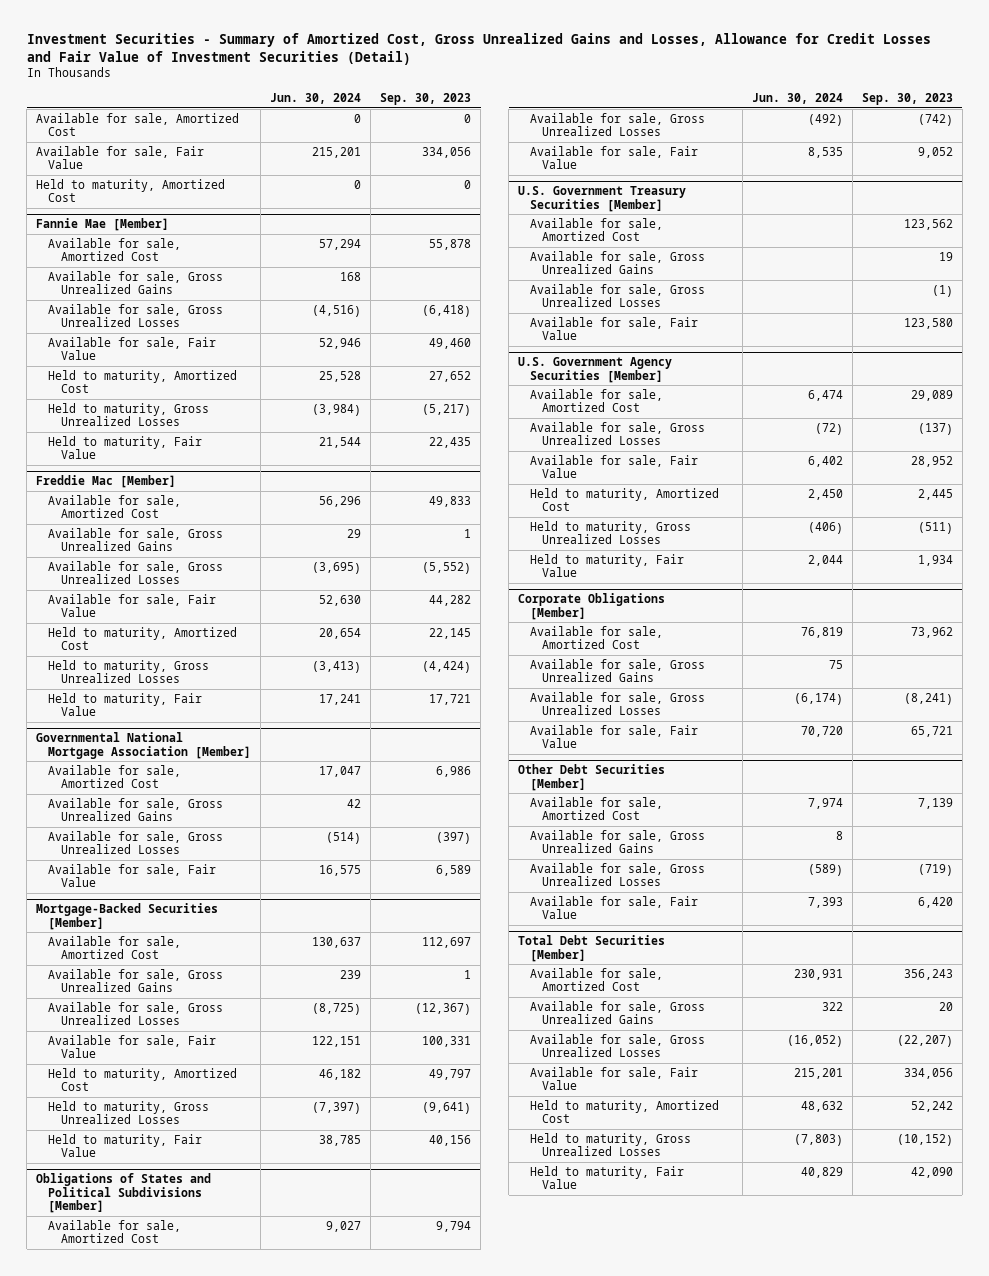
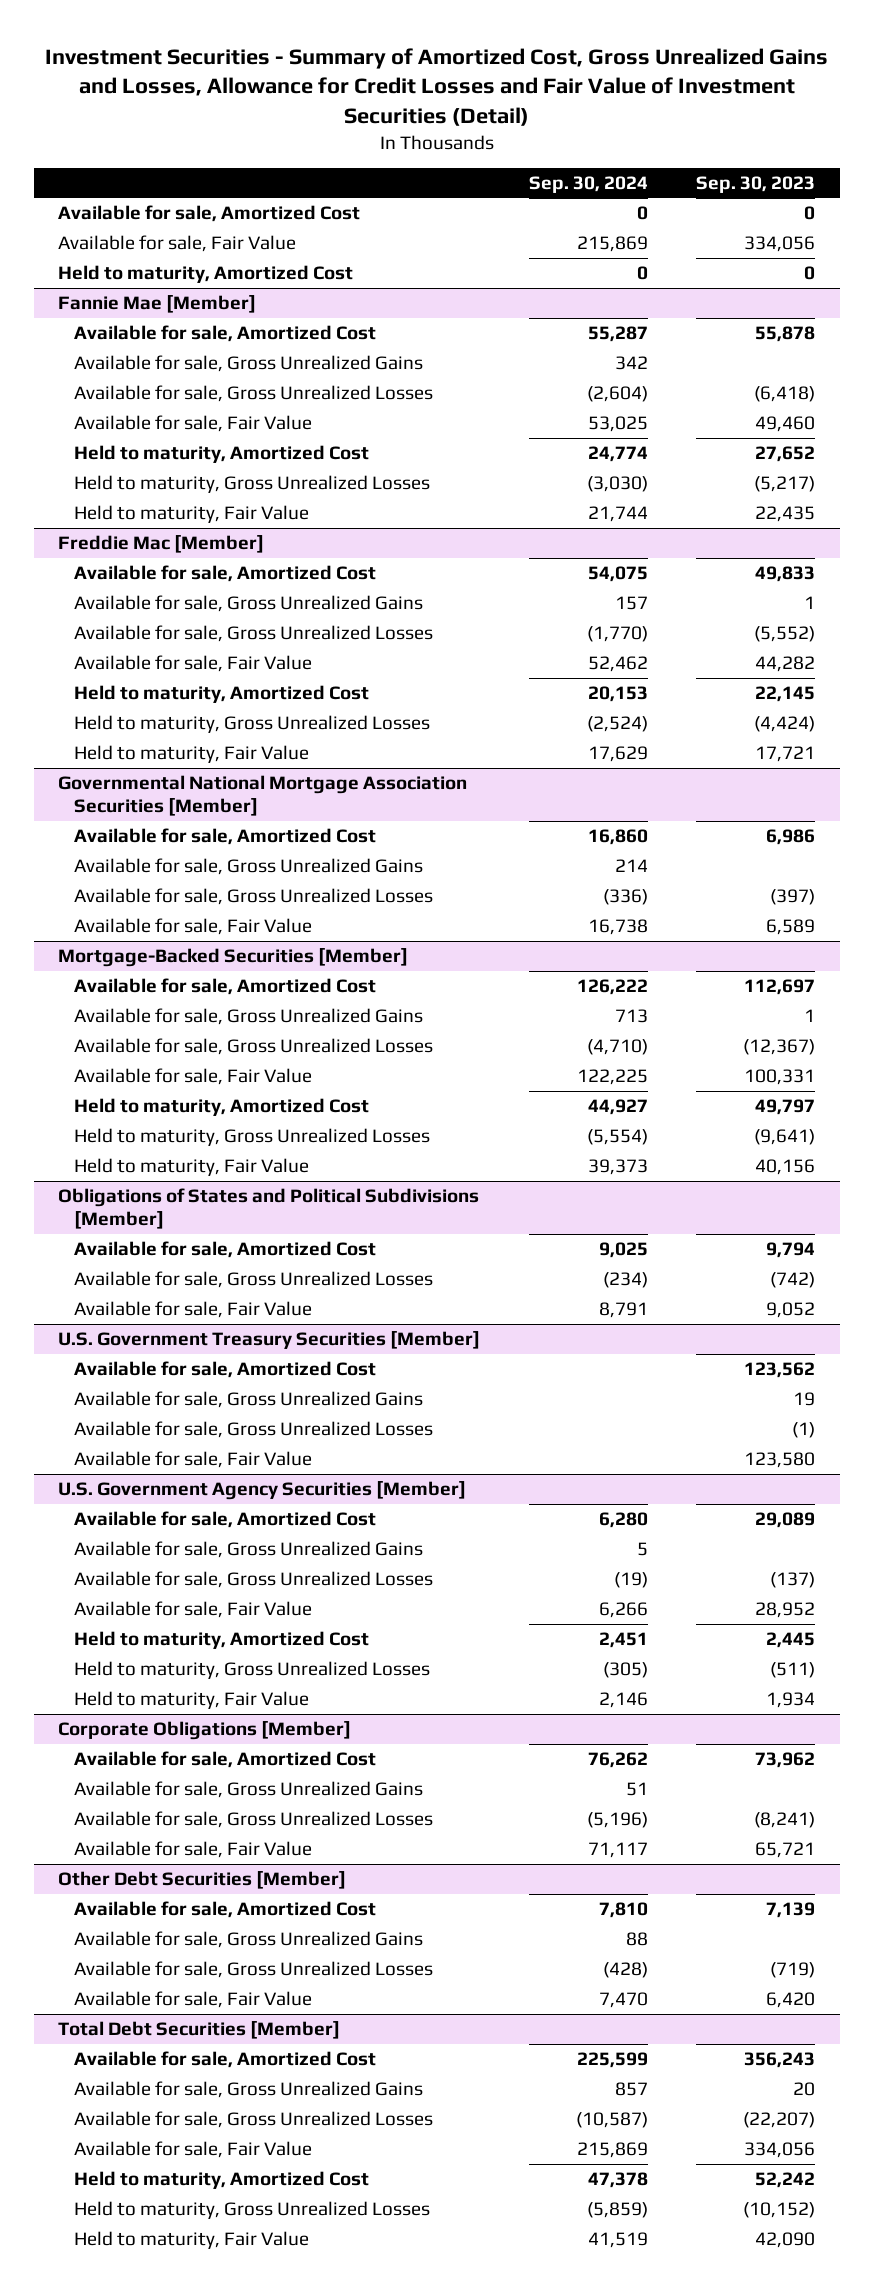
[270,93,362,105] Jun. 30, 2024 -> none
none -> [528,175,648,193] Sep. 30, 2024
[36,732,252,759] Governmental National Mortgage Association [Member] -> [58,774,468,817] Governmental National Mortgage Association Securities [Member]
none -> [73,1540,423,1558] Available for sale, Gross Unrealized Gains

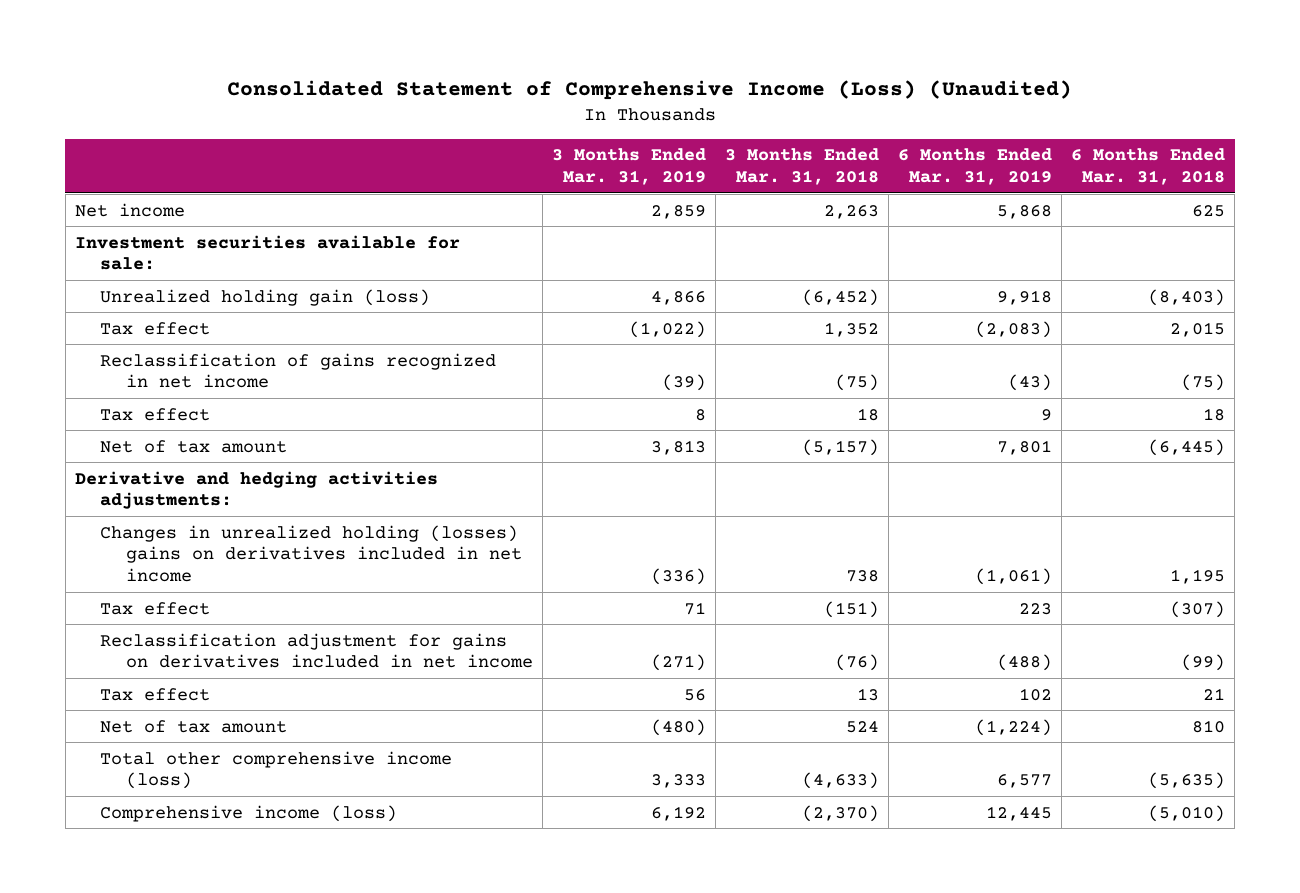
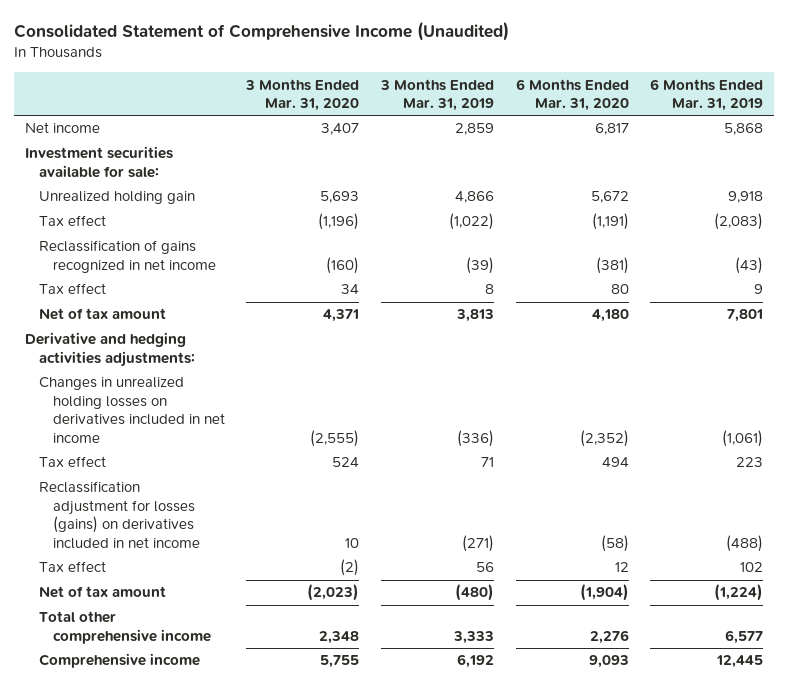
[227,79,1073,100] Consolidated Statement of Comprehensive Income (Loss) (Unaudited) -> [13,21,509,42] Consolidated Statement of Comprehensive Income (Unaudited)
[724,148,879,185] 3 Months Ended Mar. 31, 2018 -> none
[1071,148,1226,185] 6 Months Ended Mar. 31, 2018 -> none
none -> [245,78,360,112] 3 Months Ended Mar. 31, 2020
none -> [515,78,629,112] 6 Months Ended Mar. 31, 2020
[100,288,431,306] Unrealized holding gain (loss) -> [38,191,195,205] Unrealized holding gain
[100,524,522,583] Changes in unrealized holding (losses) gains on derivatives included in net income -> [38,377,225,443] Changes in unrealized holding losses on derivatives included in net income
[100,632,533,669] Reclassification adjustment for gains on derivatives included in net income -> [38,481,200,549] Reclassification adjustment for losses (gains) on derivatives included in net income
[100,750,453,790] Total other comprehensive income (loss) -> [38,611,211,644] Total other comprehensive income
[100,804,398,822] Comprehensive income (loss) -> [38,653,200,669] Comprehensive income

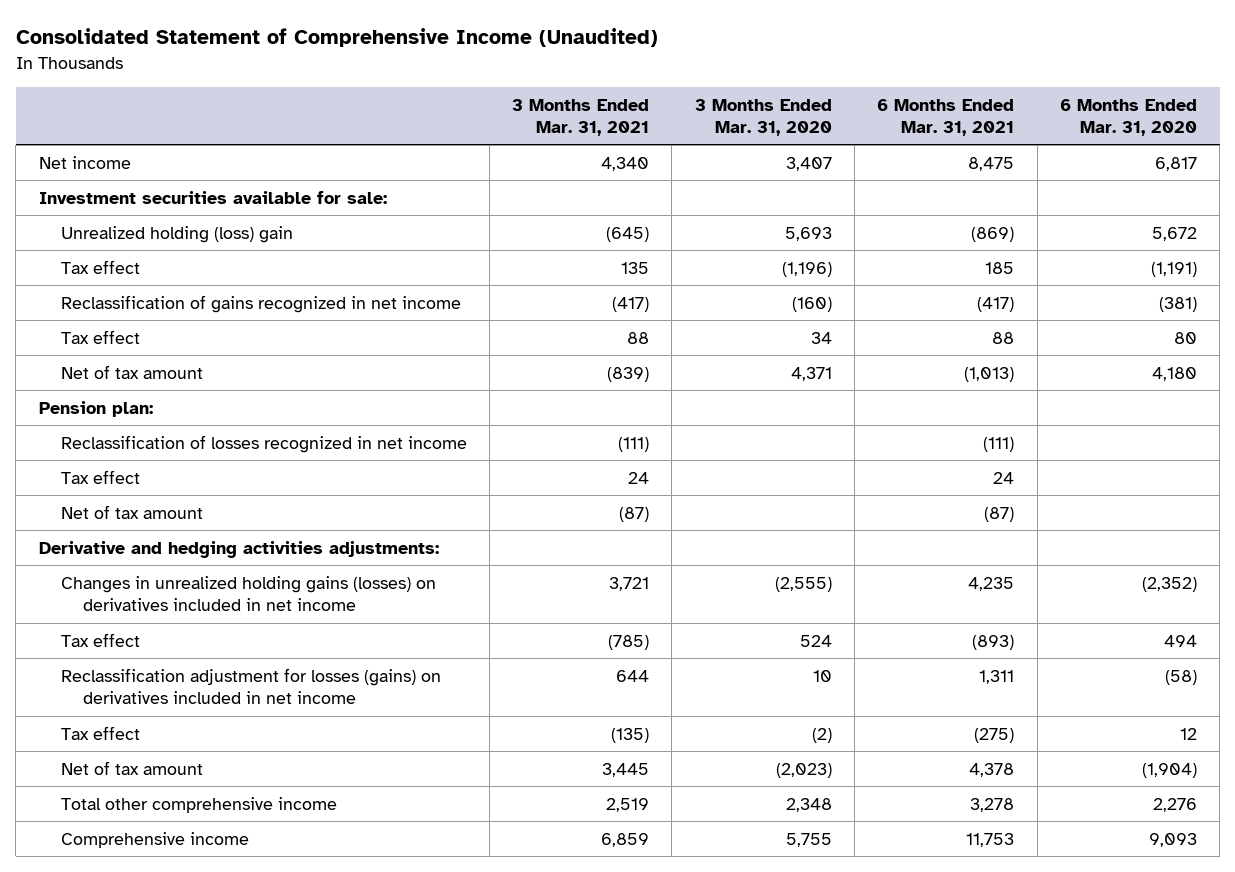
[380,78,495,112] 3 Months Ended Mar. 31, 2019 -> none
[650,78,764,112] 6 Months Ended Mar. 31, 2019 -> none
none -> [512,98,650,136] 3 Months Ended Mar. 31, 2021
none -> [877,98,1015,136] 6 Months Ended Mar. 31, 2021
[38,191,195,205] Unrealized holding gain -> [60,225,293,243] Unrealized holding (loss) gain
none -> [38,400,153,417] Pension plan:
none -> [60,434,467,453] Reclassification of losses recognized in net income
none -> [60,469,140,484] Tax effect
none -> [60,504,203,519] Net of tax amount
[38,377,225,443] Changes in unrealized holding losses on derivatives included in net income -> [60,575,436,612] Changes in unrealized holding gains (losses) on derivatives included in net income

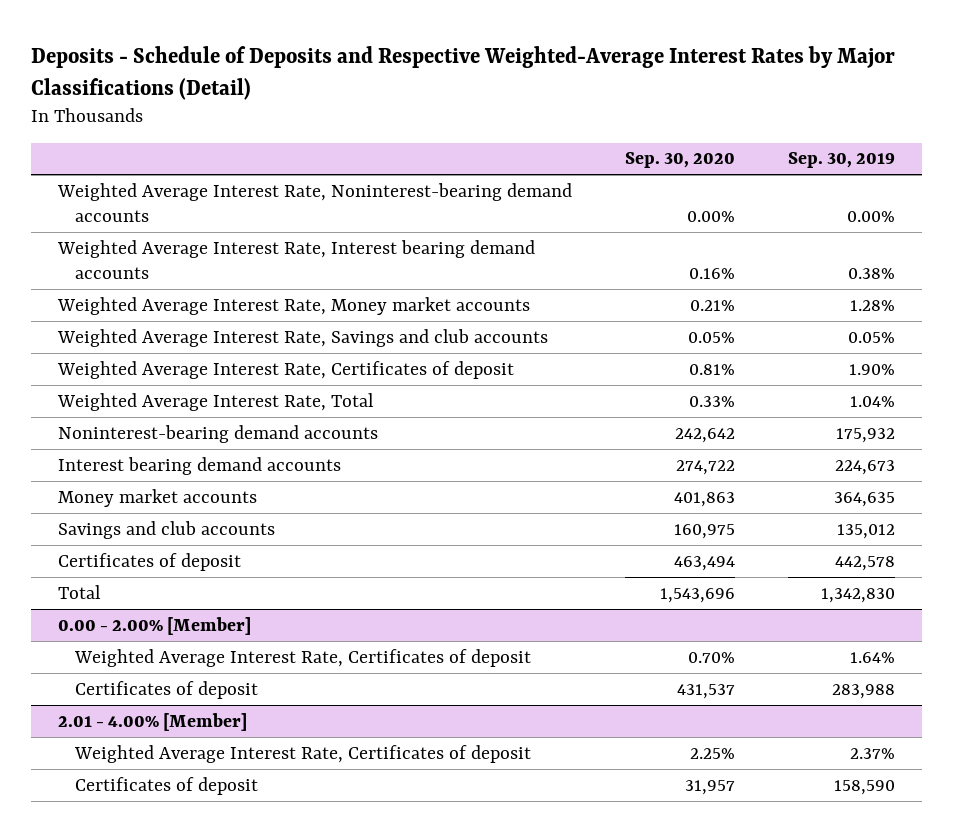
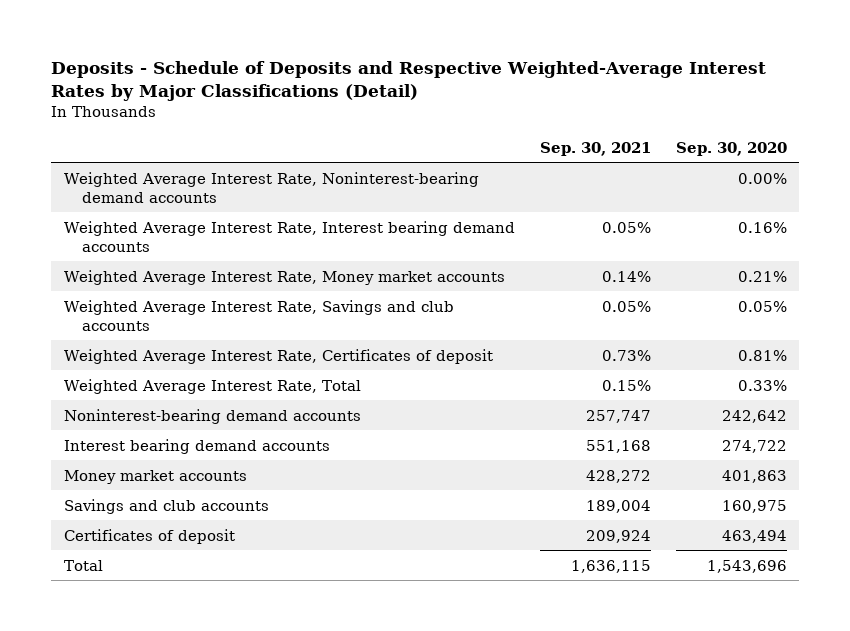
[788,152,896,169] Sep. 30, 2019 -> none
none -> [539,141,651,156] Sep. 30, 2021
[57,616,251,635] 0.00 - 2.00% [Member] -> none
[73,648,531,667] Weighted Average Interest Rate, Certificates of deposit -> none
[74,680,258,699] Certificates of deposit -> none
[57,712,247,731] 2.01 - 4.00% [Member] -> none
[73,744,531,763] Weighted Average Interest Rate, Certificates of deposit -> none
[74,776,258,795] Certificates of deposit -> none

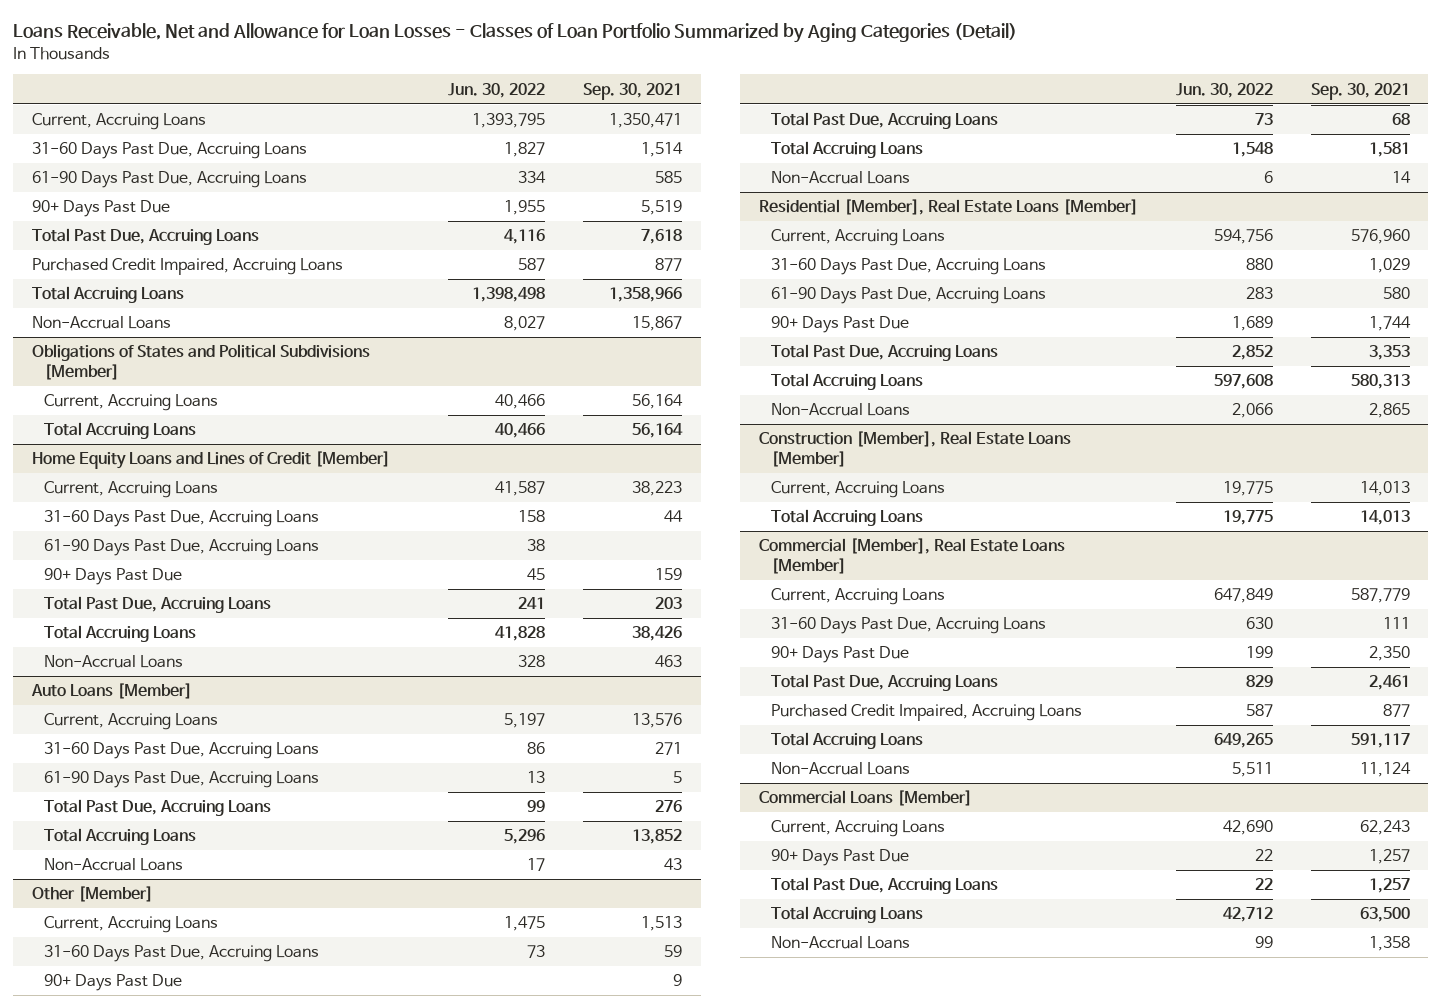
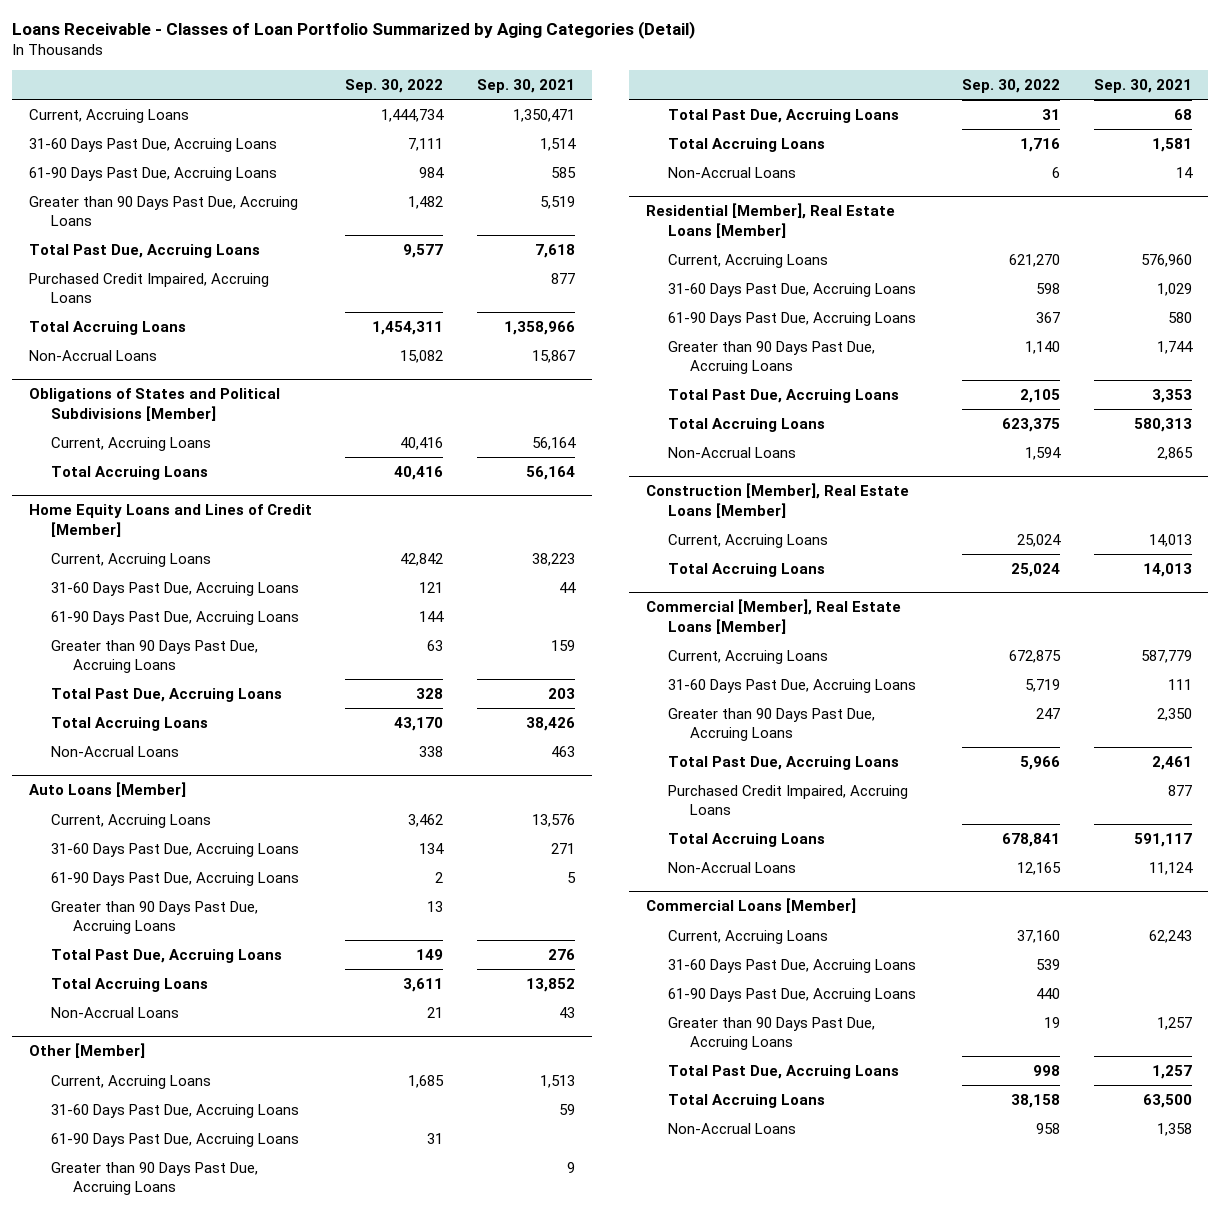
[12,23,1017,44] Loans Receivable, Net and Allowance for Loan Losses - Classes of Loan Portfolio Summarized by Aging Categories (Detail) -> [12,21,696,40] Loans Receivable - Classes of Loan Portfolio Summarized by Aging Categories (Detail)
[448,82,546,98] Jun. 30, 2022 -> none
none -> [345,78,444,93] Sep. 30, 2022
[31,200,170,218] 90+ Days Past Due -> [28,195,298,227] Greater than 90 Days Past Due, Accruing Loans
[43,568,182,586] 90+ Days Past Due -> [51,639,259,674] Greater than 90 Days Past Due, Accruing Loans
none -> [51,900,259,935] Greater than 90 Days Past Due, Accruing Loans
none -> [51,1132,300,1147] 61-90 Days Past Due, Accruing Loans
[43,974,182,992] 90+ Days Past Due -> [51,1161,259,1196] Greater than 90 Days Past Due, Accruing Loans
[771,316,910,334] 90+ Days Past Due -> [667,340,875,375] Greater than 90 Days Past Due, Accruing Loans
[771,646,910,664] 90+ Days Past Due -> [667,707,875,742] Greater than 90 Days Past Due, Accruing Loans
none -> [667,958,916,973] 31-60 Days Past Due, Accruing Loans
none -> [667,987,916,1002] 61-90 Days Past Due, Accruing Loans
[771,849,910,867] 90+ Days Past Due -> [667,1016,875,1051] Greater than 90 Days Past Due, Accruing Loans

